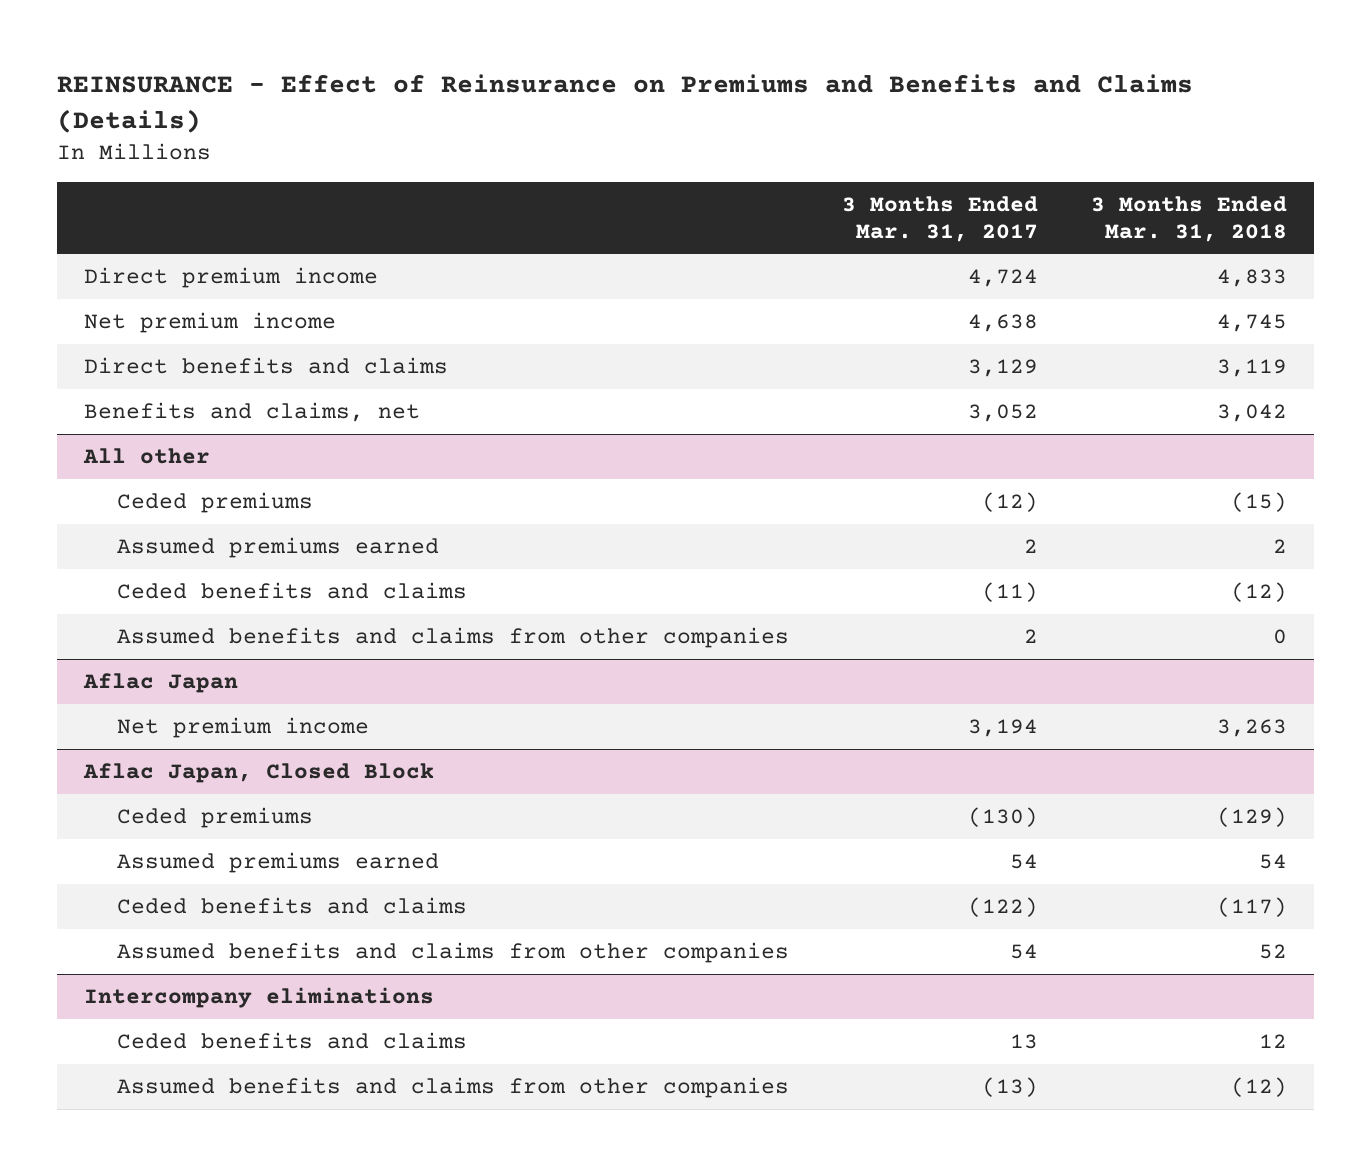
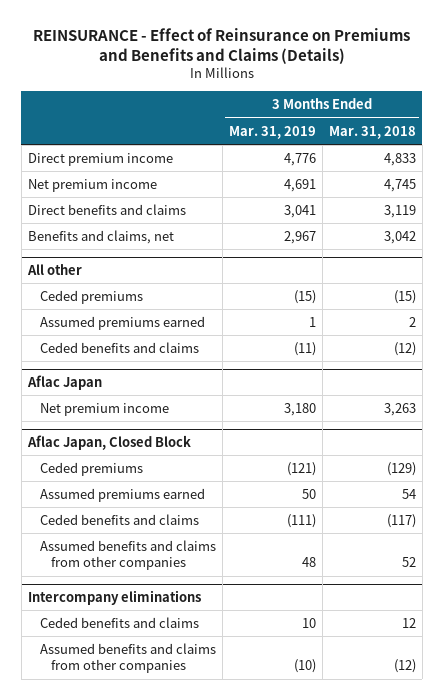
[841,195,1038,242] 3 Months Ended Mar. 31, 2017 -> none
none -> [228,125,316,139] Mar. 31, 2019
[116,627,789,649] Assumed benefits and claims from other companies -> none

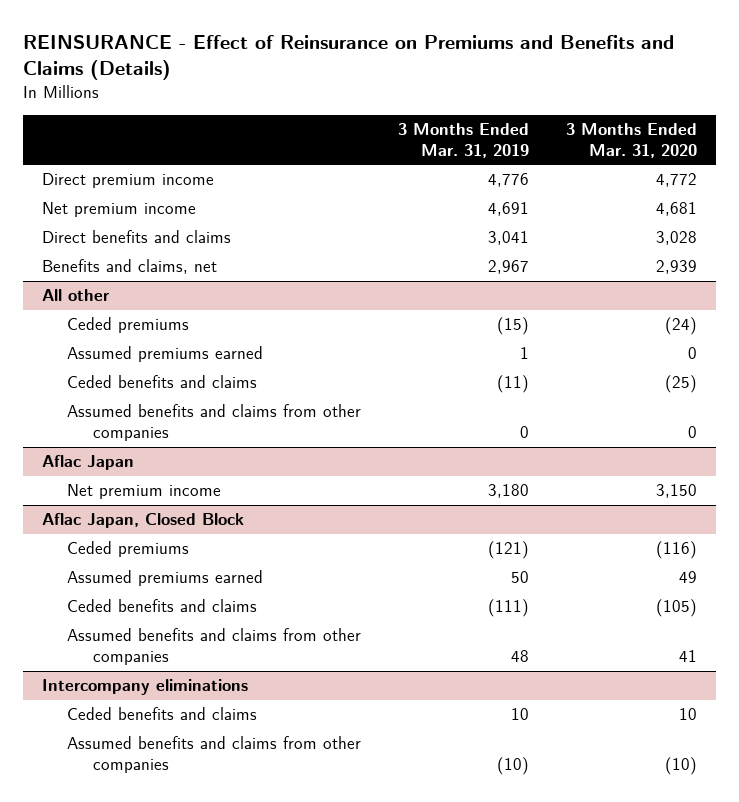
[328,125,416,139] Mar. 31, 2018 -> none
none -> [566,123,698,158] 3 Months Ended Mar. 31, 2020
none -> [67,404,362,441] Assumed benefits and claims from other companies

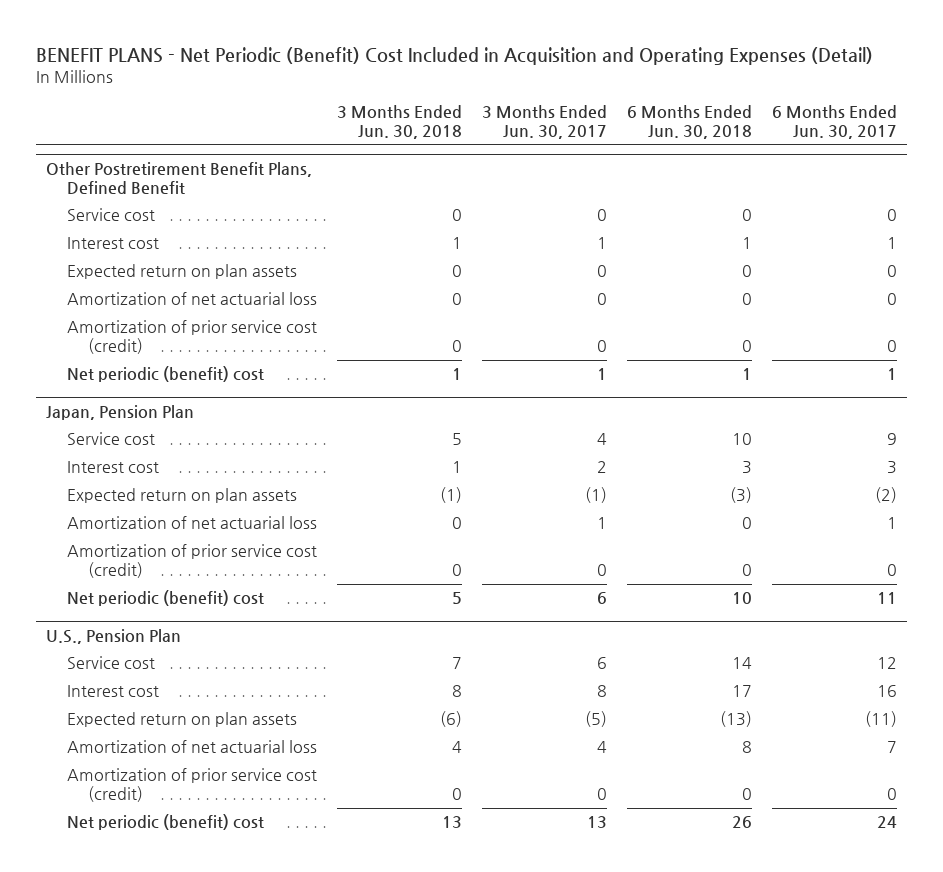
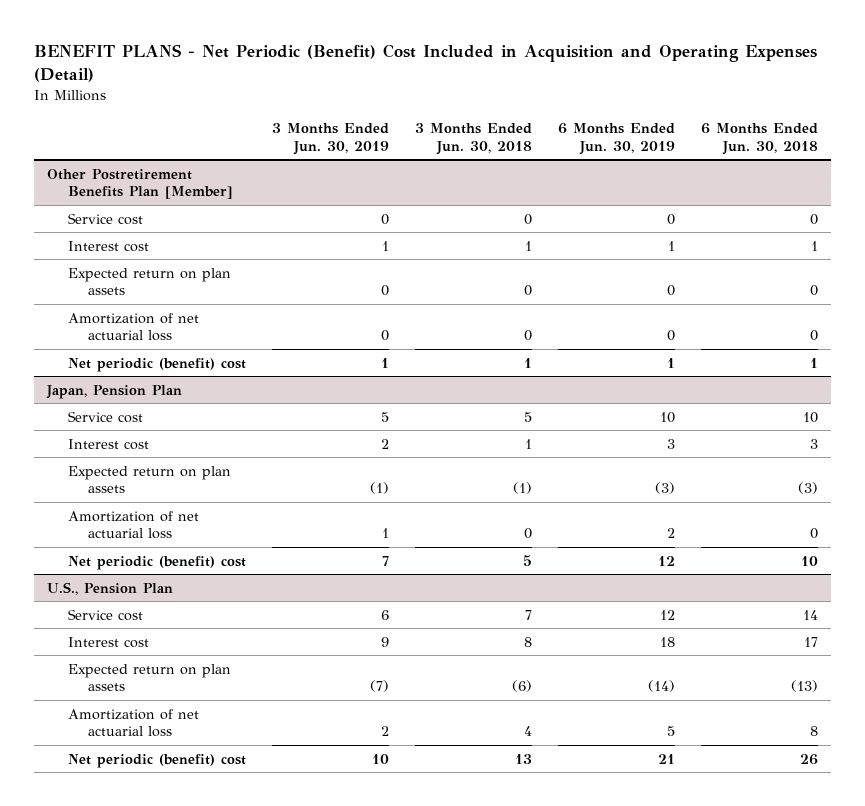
[481,104,607,139] 3 Months Ended Jun. 30, 2017 -> none
[771,104,897,139] 6 Months Ended Jun. 30, 2017 -> none
none -> [271,122,389,155] 3 Months Ended Jun. 30, 2019
none -> [557,122,675,155] 6 Months Ended Jun. 30, 2019
[46,161,313,194] Other Postretirement Benefit Plans, Defined Benefit -> [47,168,233,200] Other Postretirement Benefits Plan [Member]
[67,320,318,355] Amortization of prior service cost (credit) -> none
[67,544,318,579] Amortization of prior service cost (credit) -> none
[67,768,318,803] Amortization of prior service cost (credit) -> none

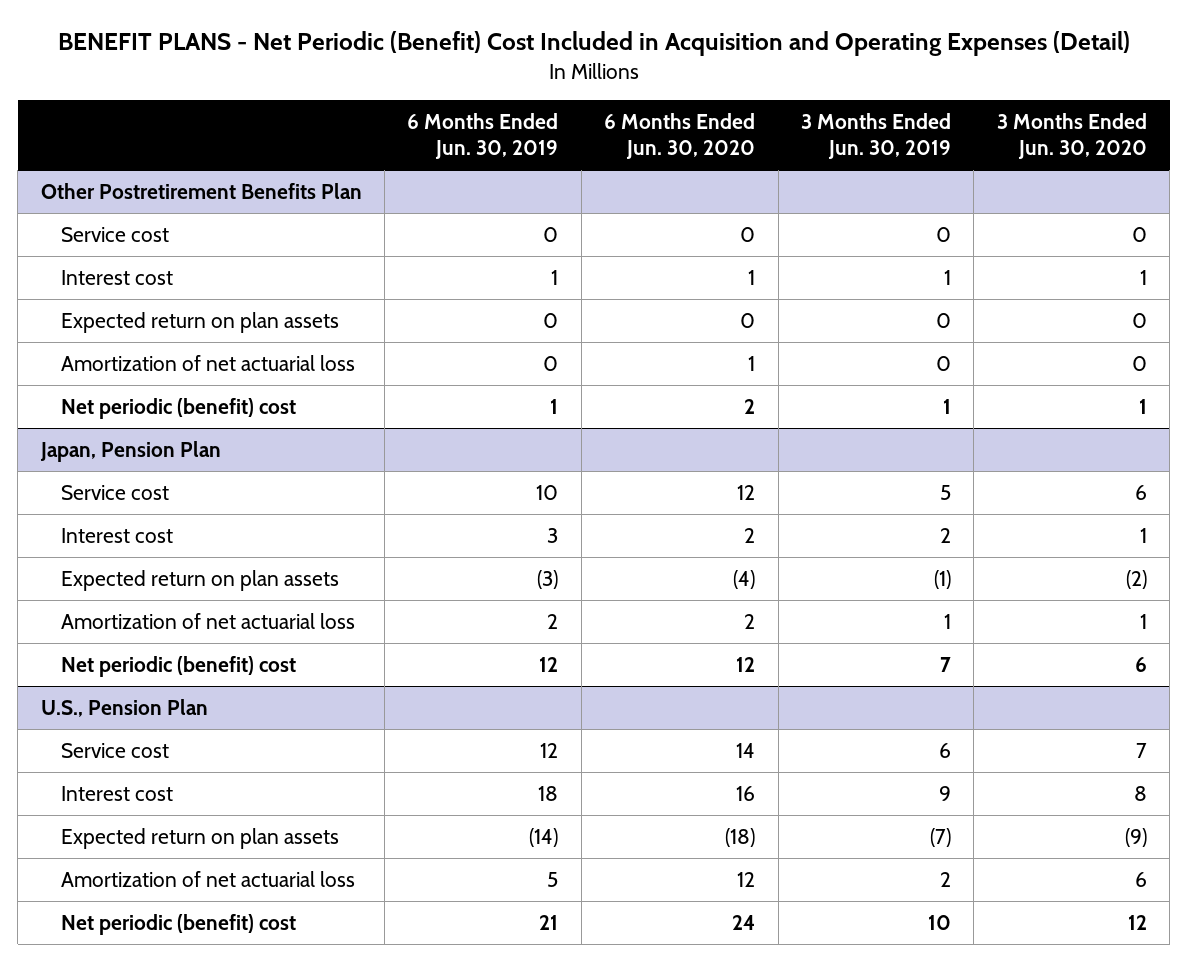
[414,122,532,155] 3 Months Ended Jun. 30, 2018 -> none
[701,122,819,155] 6 Months Ended Jun. 30, 2018 -> none
none -> [604,112,756,160] 6 Months Ended Jun. 30, 2020
none -> [996,112,1147,160] 3 Months Ended Jun. 30, 2020
[47,168,233,200] Other Postretirement Benefits Plan [Member] -> [40,182,362,199] Other Postretirement Benefits Plan

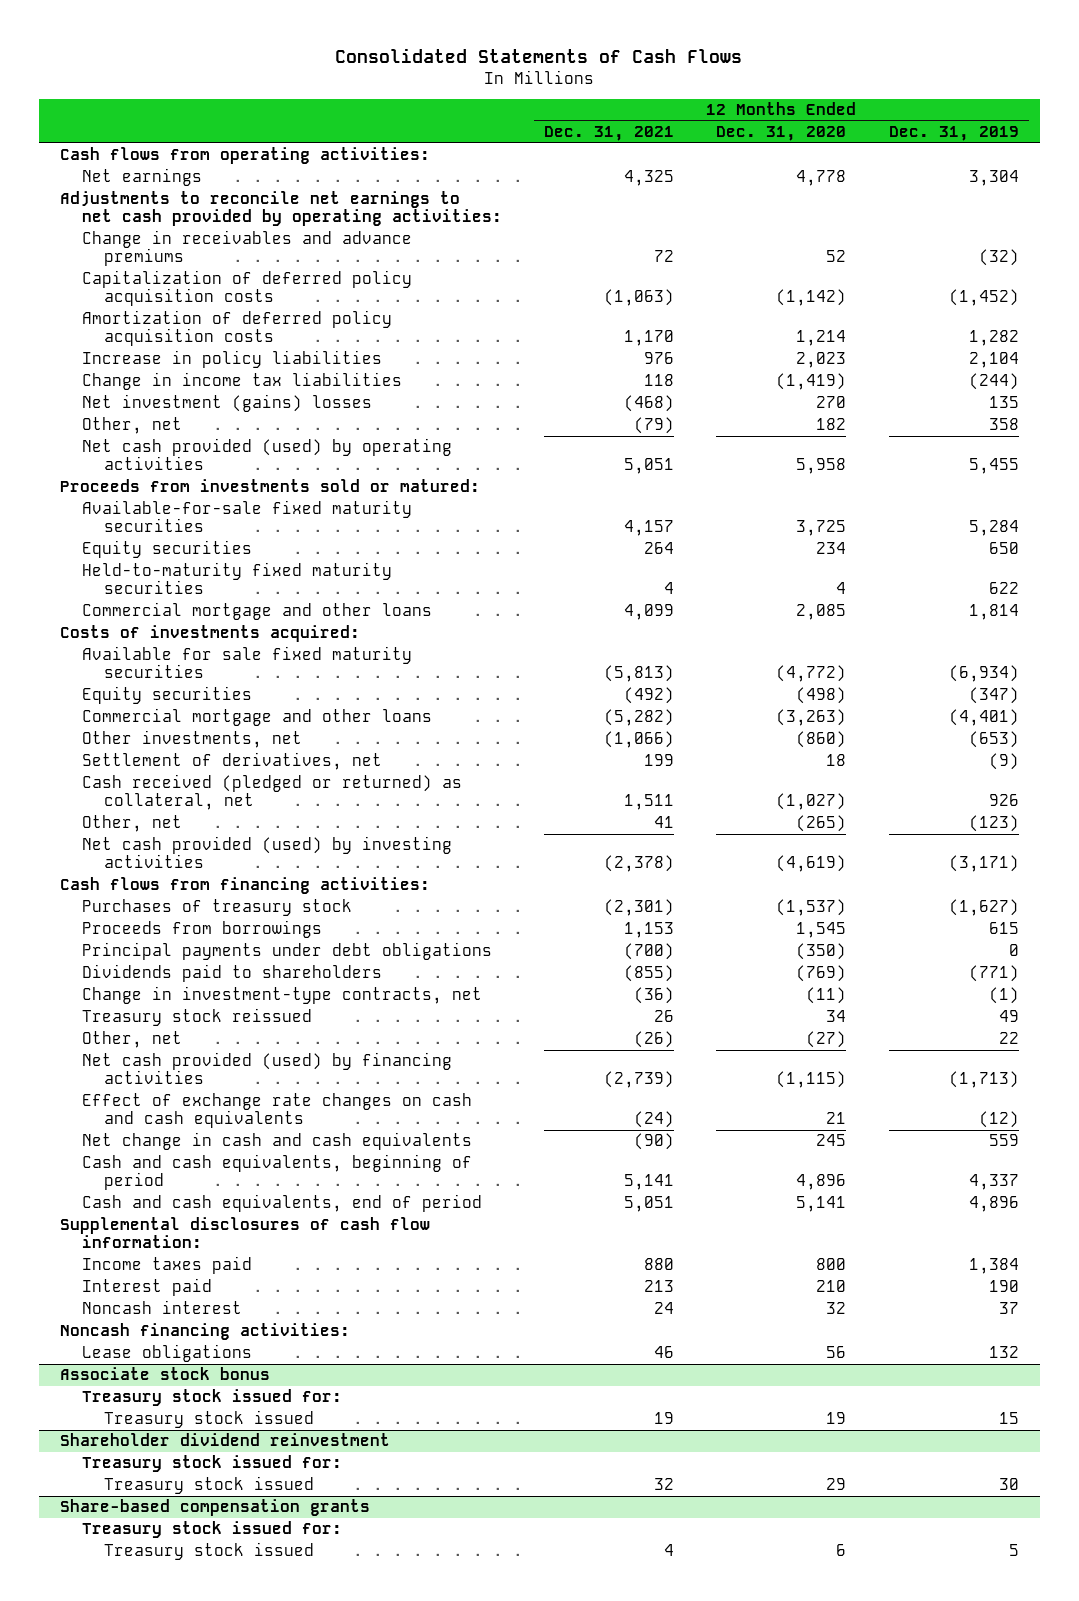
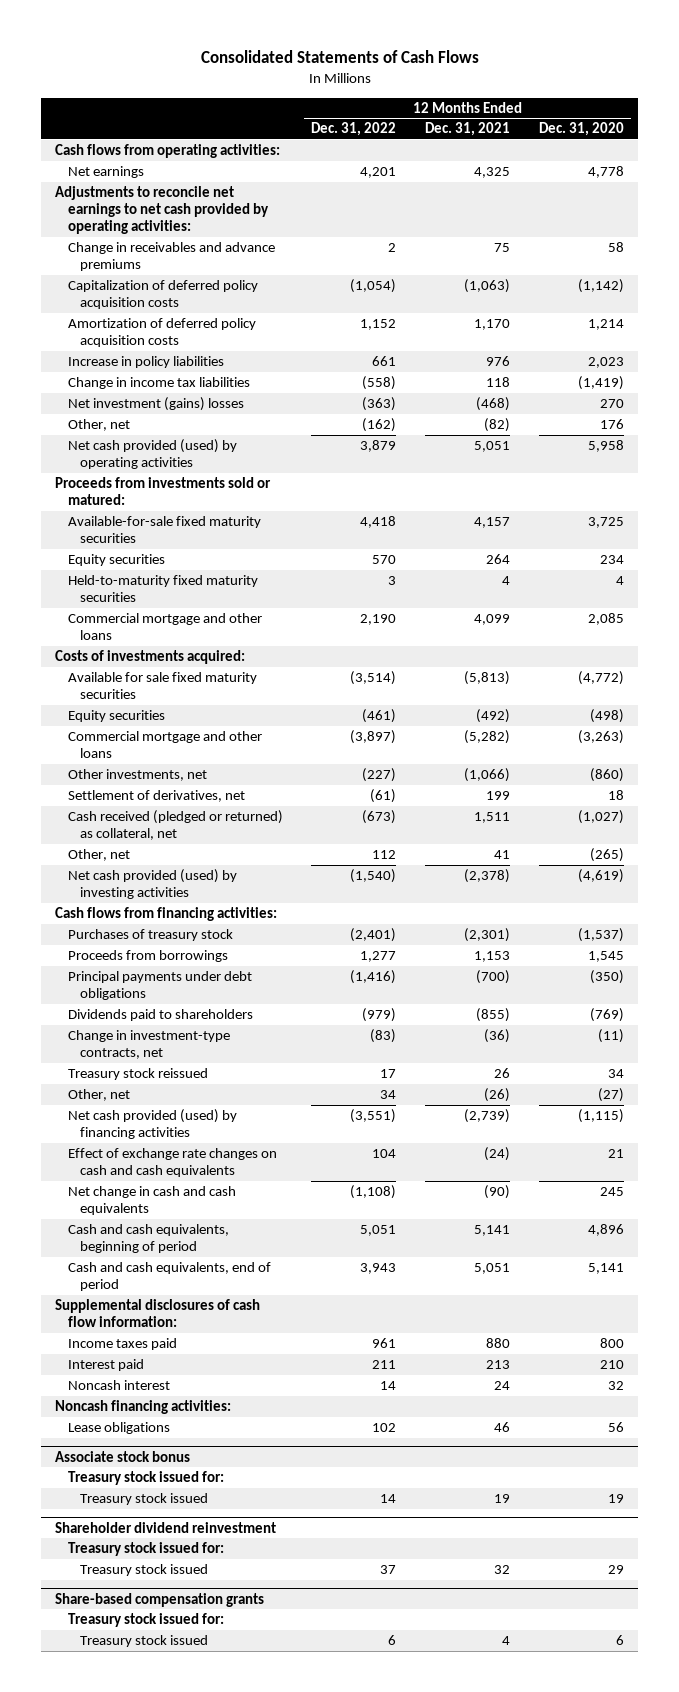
[888,126,1019,142] Dec. 31, 2019 -> none
none -> [311,122,397,137] Dec. 31, 2022
[654,250,675,263] 72 -> [494,243,511,253] 75
[826,250,847,263] 52 -> [607,242,624,253] 58
[634,417,675,435] (79) -> [484,418,511,433] (82)
[816,418,847,431] 182 -> [599,419,624,430] 176

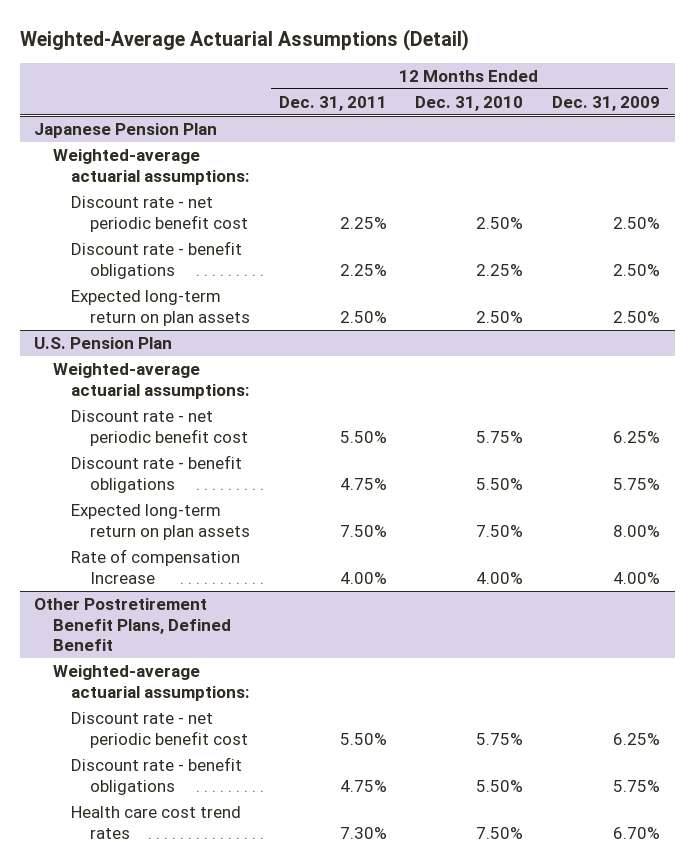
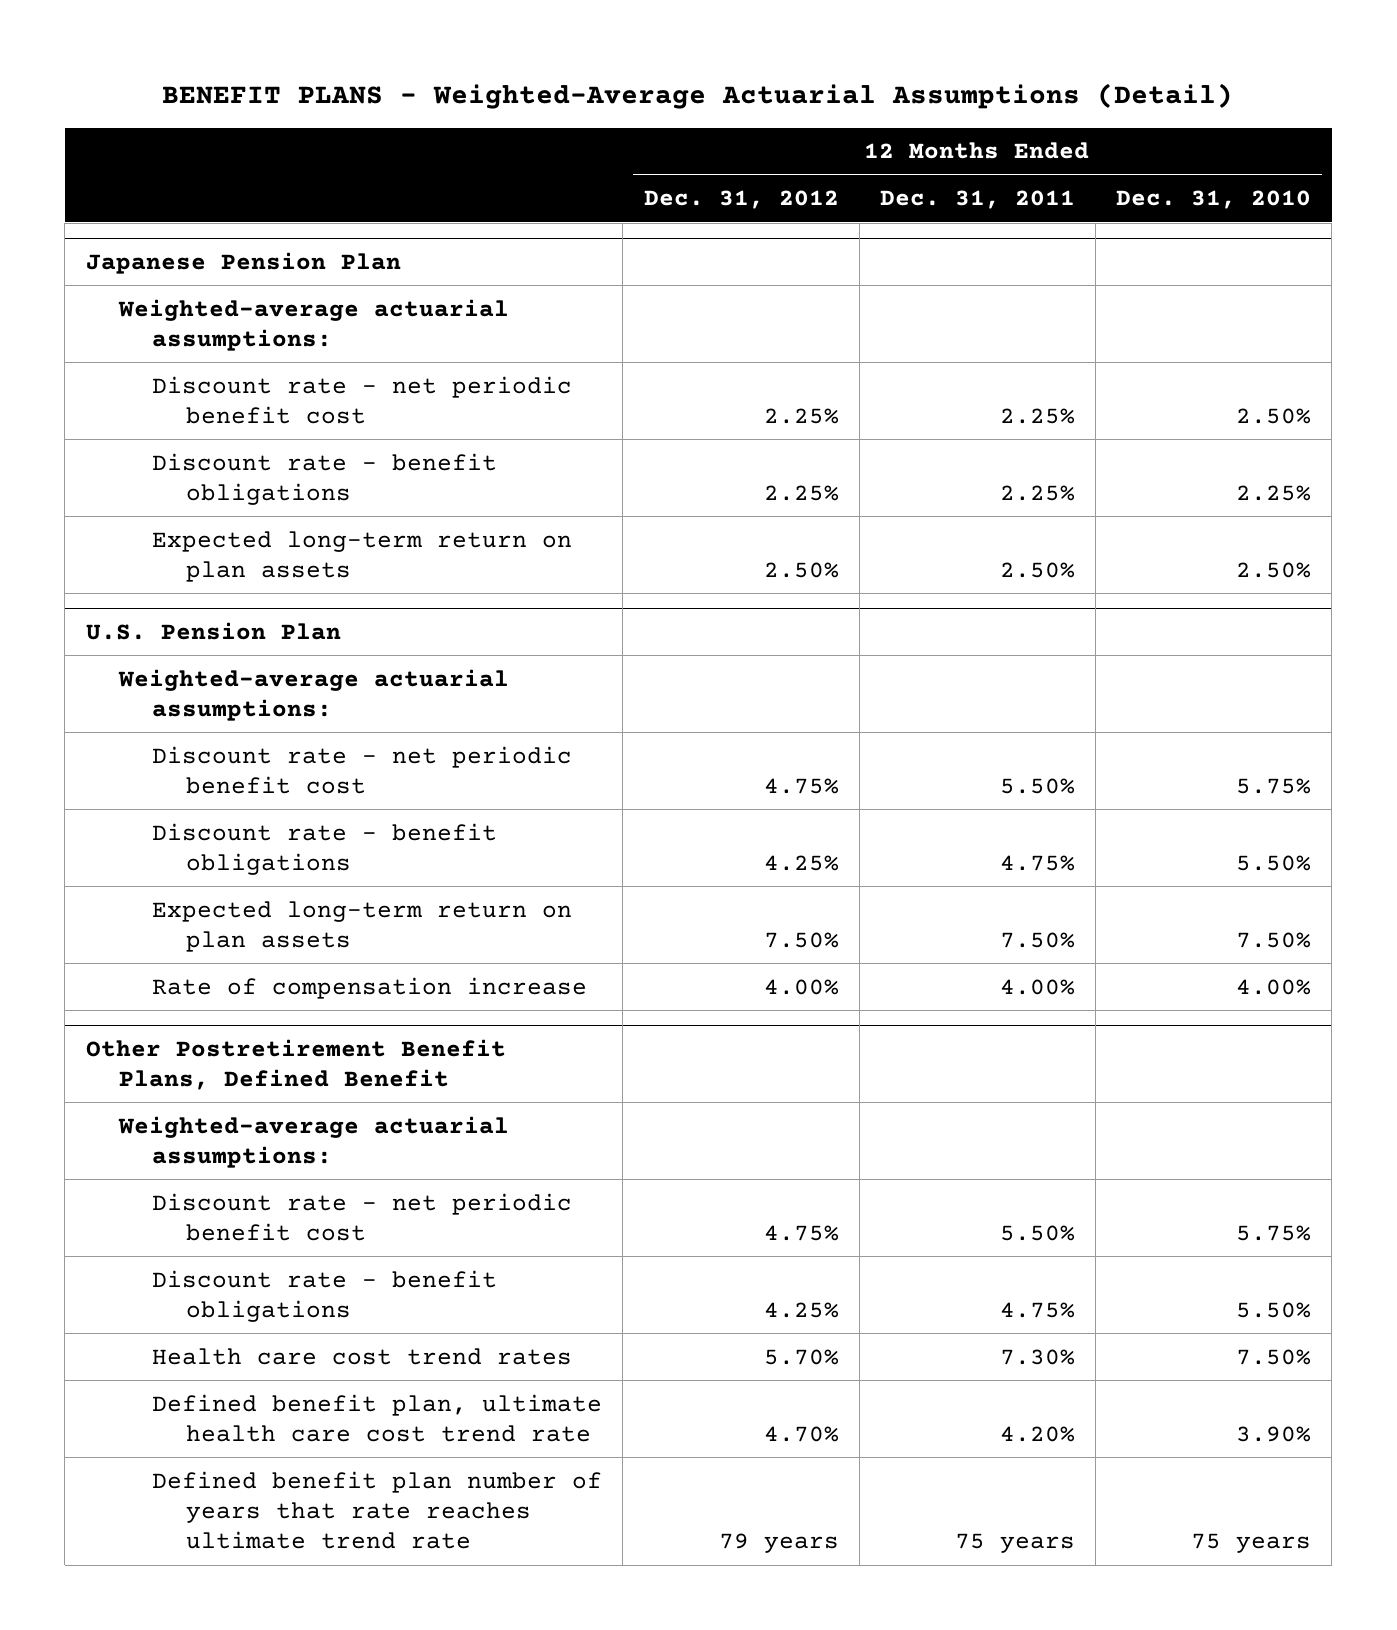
[19,28,469,51] Weighted-Average Actuarial Assumptions (Detail) -> [162,83,1234,110] BENEFIT PLANS - Weighted-Average Actuarial Assumptions (Detail)
[552,95,661,111] Dec. 31, 2009 -> none
none -> [643,190,839,210] Dec. 31, 2012
[71,548,241,584] Rate of compensation Increase -> [152,976,588,999] Rate of compensation increase
none -> [152,1393,603,1442] Defined benefit plan, ultimate health care cost trend rate
none -> [152,1470,603,1550] Defined benefit plan number of years that rate reaches ultimate trend rate

